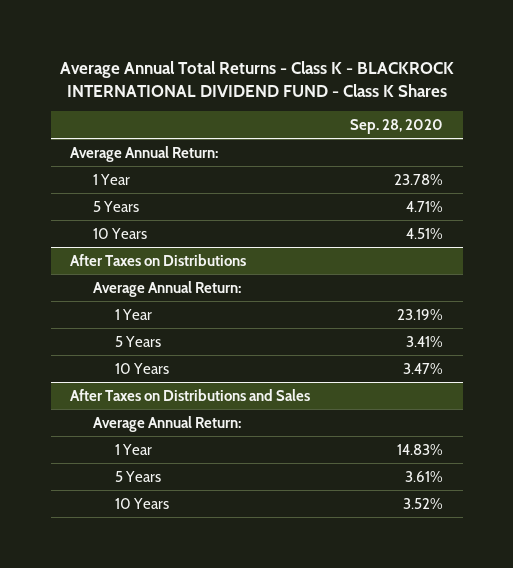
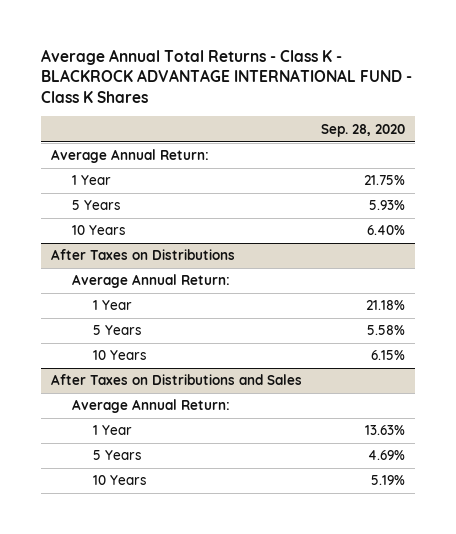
[59,60,454,97] Average Annual Total Returns - Class K - BLACKROCK INTERNATIONAL DIVIDEND FUND - Class K Shares -> [40,48,412,103] Average Annual Total Returns - Class K - BLACKROCK ADVANTAGE INTERNATIONAL FUND - Class K Shares
[393,173,443,185] 23.78% -> [364,175,406,186] 21.75%
[405,200,443,212] 4.71% -> [369,200,406,211] 5.93%
[405,227,443,239] 4.51% -> [367,225,406,236] 6.40%
[396,308,443,320] 23.19% -> [366,300,406,311] 21.18%
[405,335,443,347] 3.41% -> [367,325,406,336] 5.58%
[402,362,443,374] 3.47% -> [371,350,406,361] 6.15%
[396,443,443,455] 14.83% -> [365,425,406,436] 13.63%
[404,470,443,482] 3.61% -> [368,450,406,461] 4.69%
[402,497,443,509] 3.52% -> [371,475,406,486] 5.19%

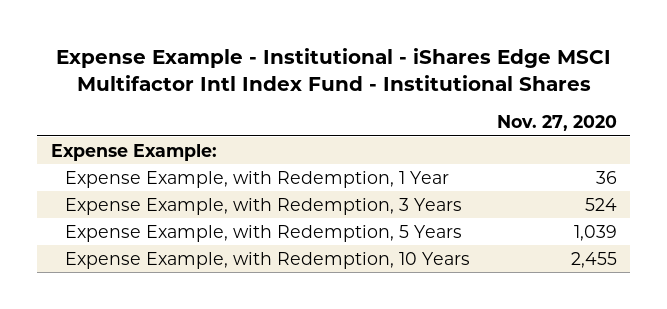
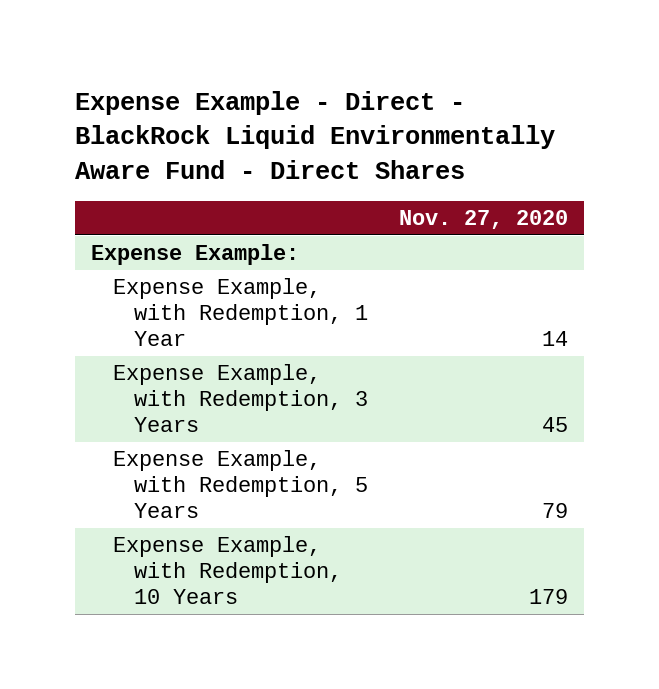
[55,48,611,92] Expense Example - Institutional - iShares Edge MSCI Multifactor Intl Index Fund - Institutional Shares -> [75,90,556,179] Expense Example - Direct - BlackRock Liquid Environmentally Aware Fund - Direct Shares
[595,170,617,184] 36 -> [542,331,569,347] 14
[584,197,617,211] 524 -> [542,417,569,433] 45
[573,224,617,241] 1,039 -> [542,503,569,519] 79
[570,251,617,268] 2,455 -> [529,589,569,605] 179

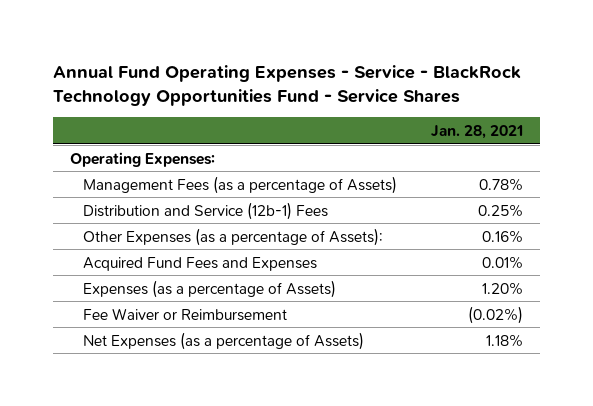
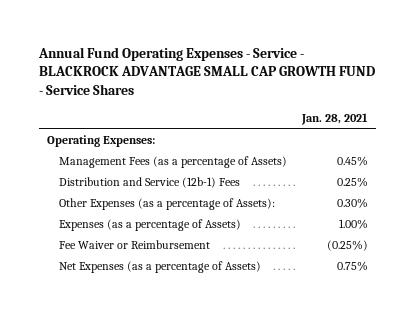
[53,64,522,106] Annual Fund Operating Expenses - Service - BlackRock Technology Opportunities Fund - Service Shares -> [37,46,375,95] Annual Fund Operating Expenses - Service - BLACKROCK ADVANTAGE SMALL CAP GROWTH FUND - Service Shares
[478,177,523,191] 0.78% -> [337,155,369,166] 0.45%
[82,256,317,271] Acquired Fund Fees and Expenses -> none
[481,229,523,243] 0.16% -> [337,197,369,208] 0.30%
[481,281,523,295] 1.20% -> [339,218,369,229] 1.00%
[467,305,523,324] (0.02%) -> [327,239,369,251] (0.25%)
[485,333,523,347] 1.18% -> [337,260,369,271] 0.75%

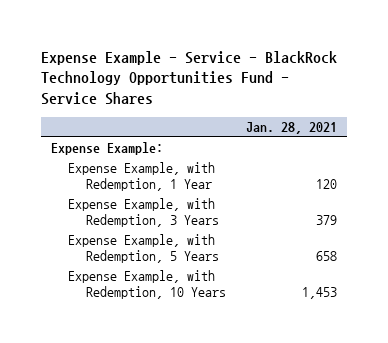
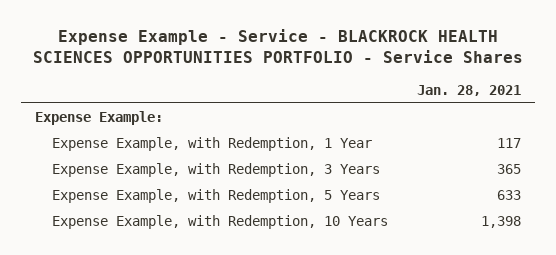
[40,50,337,106] Expense Example - Service - BlackRock Technology Opportunities Fund - Service Shares -> [33,29,524,64] Expense Example - Service - BLACKROCK HEALTH SCIENCES OPPORTUNITIES PORTFOLIO - Service Shares
[316,179,338,190] 120 -> [496,137,521,148] 117
[316,215,338,226] 379 -> [496,163,521,174] 365
[316,251,338,262] 658 -> [496,189,521,200] 633
[302,287,338,300] 1,453 -> [480,215,521,228] 1,398

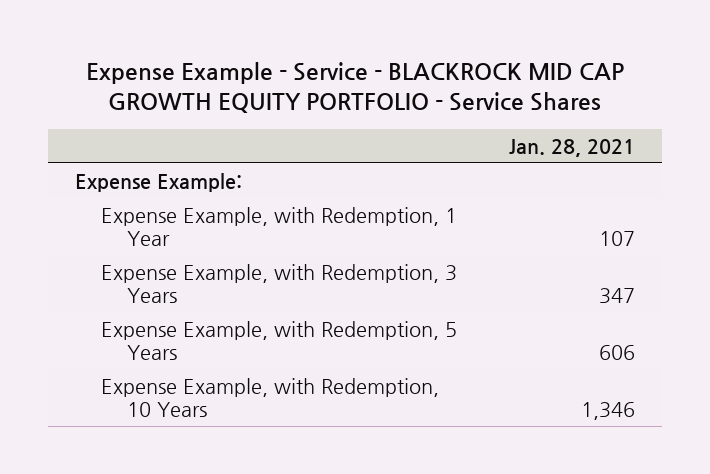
[33,29,524,64] Expense Example - Service - BLACKROCK HEALTH SCIENCES OPPORTUNITIES PORTFOLIO - Service Shares -> [86,61,625,114] Expense Example - Service - BLACKROCK MID CAP GROWTH EQUITY PORTFOLIO - Service Shares
[496,137,521,148] 117 -> [599,231,636,247] 107
[496,163,521,174] 365 -> [599,288,636,305] 347
[496,189,521,200] 633 -> [599,345,636,361] 606
[480,215,521,228] 1,398 -> [581,402,636,421] 1,346

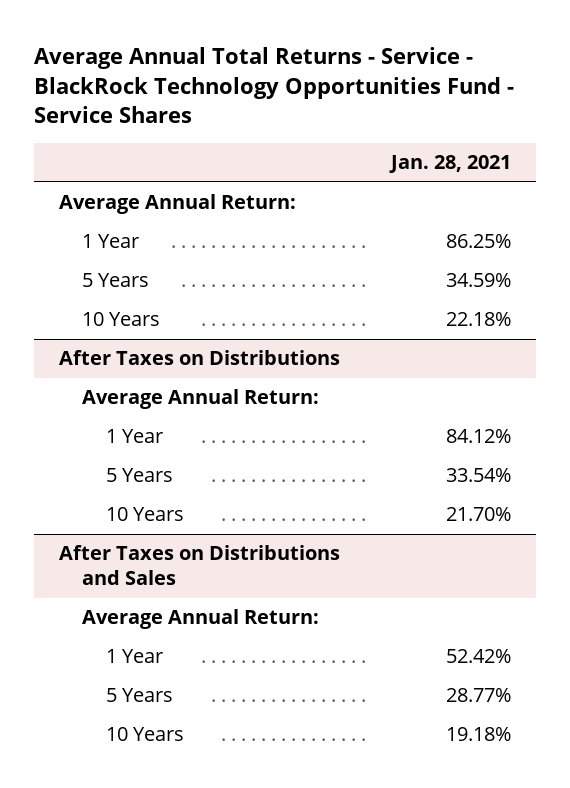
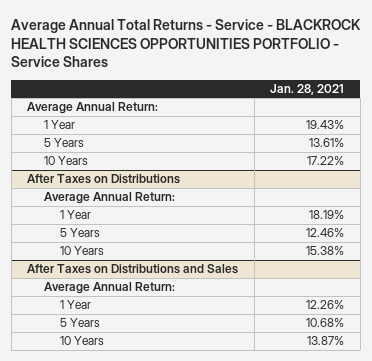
[33,46,514,124] Average Annual Total Returns - Service - BlackRock Technology Opportunities Fund - Service Shares -> [11,18,362,68] Average Annual Total Returns - Service - BLACKROCK HEALTH SCIENCES OPPORTUNITIES PORTFOLIO - Service Shares
[445,234,511,249] 86.25% -> [306,120,345,130] 19.43%
[445,273,511,288] 34.59% -> [309,138,345,148] 13.61%
[445,312,511,327] 22.18% -> [307,156,345,166] 17.22%
[445,429,511,444] 84.12% -> [309,210,345,220] 18.19%
[445,468,511,483] 33.54% -> [306,228,345,238] 12.46%
[445,507,511,522] 21.70% -> [306,246,345,256] 15.38%
[445,649,511,664] 52.42% -> [306,300,345,310] 12.26%
[445,688,511,703] 28.77% -> [306,318,345,328] 10.68%
[445,727,511,742] 19.18% -> [307,336,345,346] 13.87%

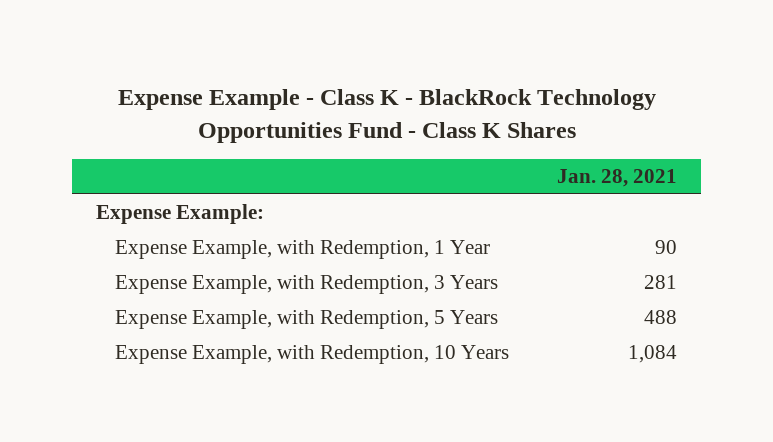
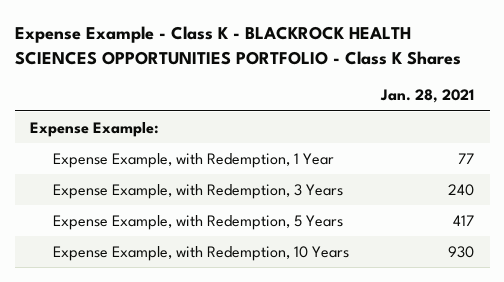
[117,88,656,143] Expense Example - Class K - BlackRock Technology Opportunities Fund - Class K Shares -> [14,26,461,65] Expense Example - Class K - BLACKROCK HEALTH SCIENCES OPPORTUNITIES PORTFOLIO - Class K Shares
[654,240,677,255] 90 -> [457,152,474,164] 77
[643,275,677,290] 281 -> [447,183,474,196] 240
[643,310,677,325] 488 -> [452,214,474,226] 417
[627,345,677,364] 1,084 -> [447,245,474,258] 930

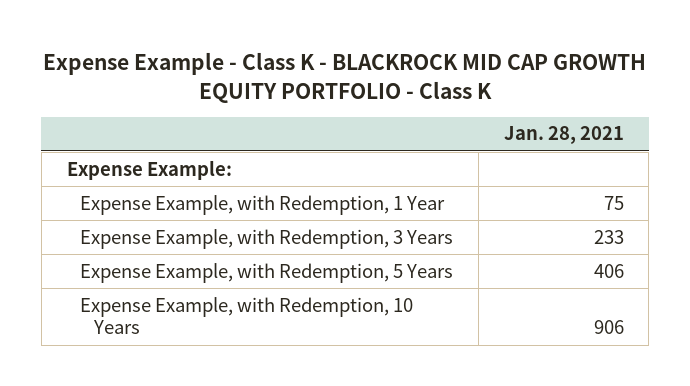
[14,26,461,65] Expense Example - Class K - BLACKROCK HEALTH SCIENCES OPPORTUNITIES PORTFOLIO - Class K Shares -> [43,52,647,103] Expense Example - Class K - BLACKROCK MID CAP GROWTH EQUITY PORTFOLIO - Class K
[457,152,474,164] 77 -> [603,195,624,210] 75
[447,183,474,196] 240 -> [593,229,624,244] 233
[452,214,474,226] 417 -> [593,263,624,278] 406
[447,245,474,258] 930 -> [593,320,624,335] 906

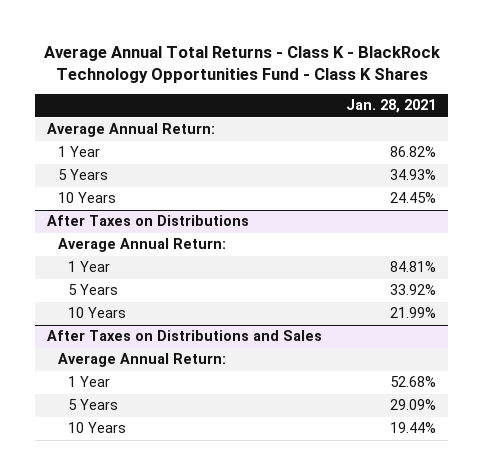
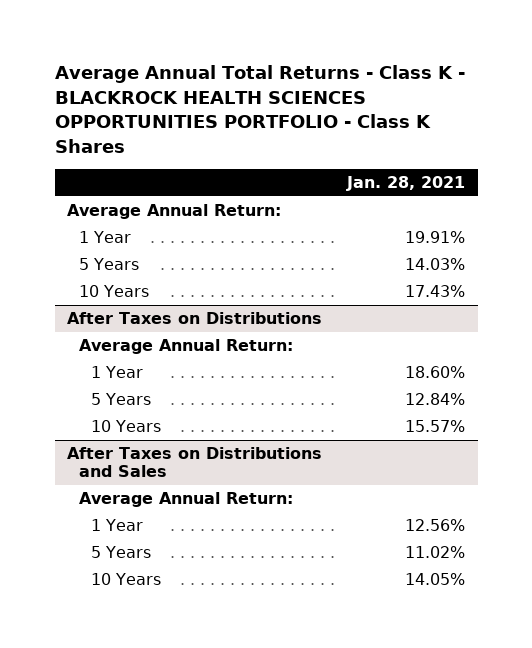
[43,45,441,83] Average Annual Total Returns - Class K - BlackRock Technology Opportunities Fund - Class K Shares -> [54,65,465,153] Average Annual Total Returns - Class K - BLACKROCK HEALTH SCIENCES OPPORTUNITIES PORTFOLIO - Class K Shares
[390,146,437,158] 86.82% -> [405,231,466,244] 19.91%
[390,169,437,181] 34.93% -> [405,258,466,271] 14.03%
[390,192,437,204] 24.45% -> [405,285,466,298] 17.43%
[390,261,437,273] 84.81% -> [405,366,466,379] 18.60%
[390,284,437,296] 33.92% -> [405,393,466,406] 12.84%
[390,307,437,319] 21.99% -> [405,420,466,433] 15.57%
[390,376,437,388] 52.68% -> [405,519,466,532] 12.56%
[390,399,437,411] 29.09% -> [405,546,466,559] 11.02%
[390,422,437,434] 19.44% -> [405,573,466,586] 14.05%

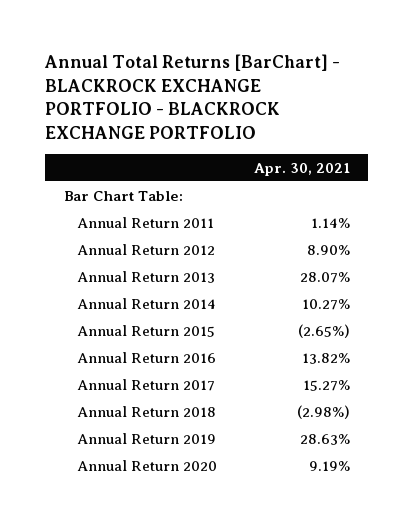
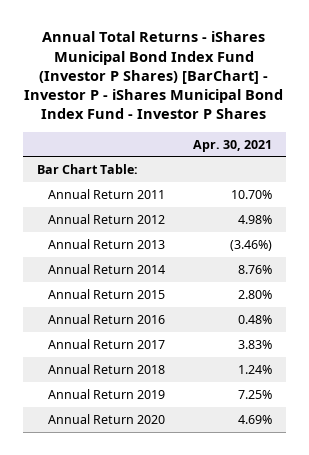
[44,54,341,139] Annual Total Returns [BarChart] - BLACKROCK EXCHANGE PORTFOLIO - BLACKROCK EXCHANGE PORTFOLIO -> [24,31,284,120] Annual Total Returns - iShares Municipal Bond Index Fund (Investor P Shares) [BarChart] - Investor P - iShares Municipal Bond Index Fund - Investor P Shares
[311,217,351,228] 1.14% -> [230,189,272,199] 10.70%
[307,244,351,255] 8.90% -> [237,214,272,224] 4.98%
[300,271,351,283] 28.07% -> [229,239,272,251] (3.46%)
[302,298,351,310] 10.27% -> [237,264,272,274] 8.76%
[298,323,351,338] (2.65%) -> [237,289,272,299] 2.80%
[302,352,351,364] 13.82% -> [237,314,272,324] 0.48%
[303,379,351,391] 15.27% -> [237,339,272,349] 3.83%
[297,404,351,419] (2.98%) -> [237,364,272,374] 1.24%
[300,433,351,445] 28.63% -> [237,389,272,399] 7.25%
[309,460,351,471] 9.19% -> [237,414,272,424] 4.69%

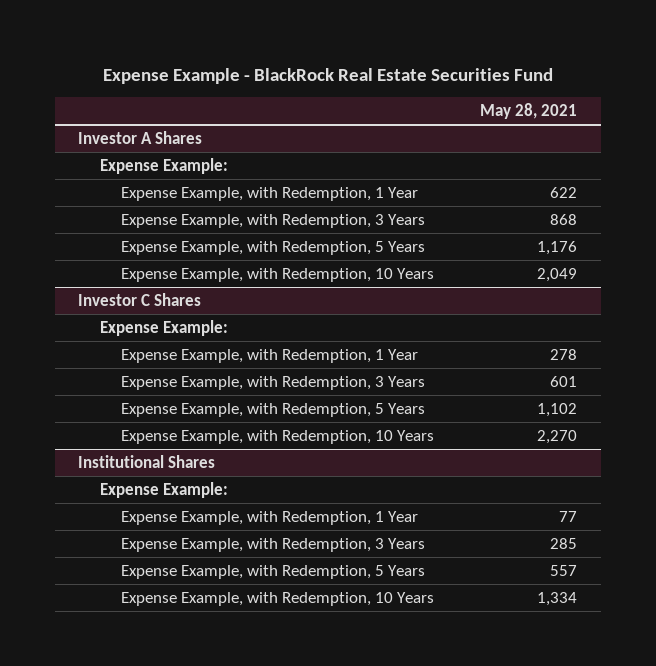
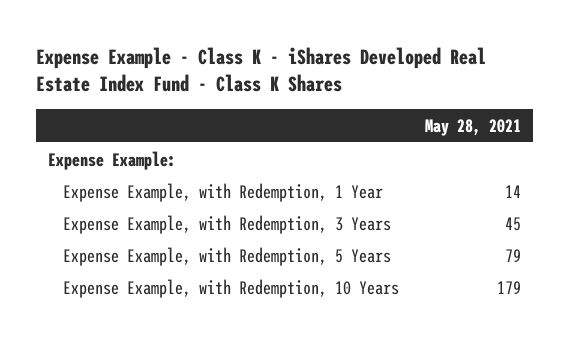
[102,67,553,84] Expense Example - BlackRock Real Estate Securities Fund -> [35,46,486,93] Expense Example - Class K - iShares Developed Real Estate Index Fund - Class K Shares
[78,130,203,144] Investor A Shares -> none
[78,292,202,306] Investor C Shares -> none
[99,319,228,336] Expense Example: -> none
[120,348,418,363] Expense Example, with Redemption, 1 Year -> none
[120,375,425,390] Expense Example, with Redemption, 3 Years -> none
[120,402,425,417] Expense Example, with Redemption, 5 Years -> none
[120,429,434,444] Expense Example, with Redemption, 10 Years -> none
[78,454,216,468] Institutional Shares -> none
[99,481,228,498] Expense Example: -> none
[120,510,418,525] Expense Example, with Redemption, 1 Year -> none
[120,537,425,552] Expense Example, with Redemption, 3 Years -> none
[120,564,425,579] Expense Example, with Redemption, 5 Years -> none
[120,591,434,606] Expense Example, with Redemption, 10 Years -> none
[550,186,578,198] 622 -> [504,184,521,198] 14
[550,213,578,225] 868 -> [504,216,521,231] 45
[537,240,578,255] 1,176 -> [504,248,521,262] 79
[537,267,578,282] 2,049 -> [496,280,521,294] 179

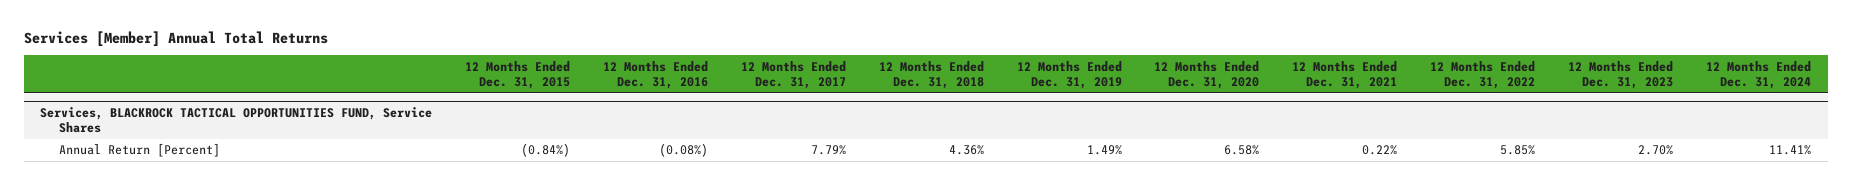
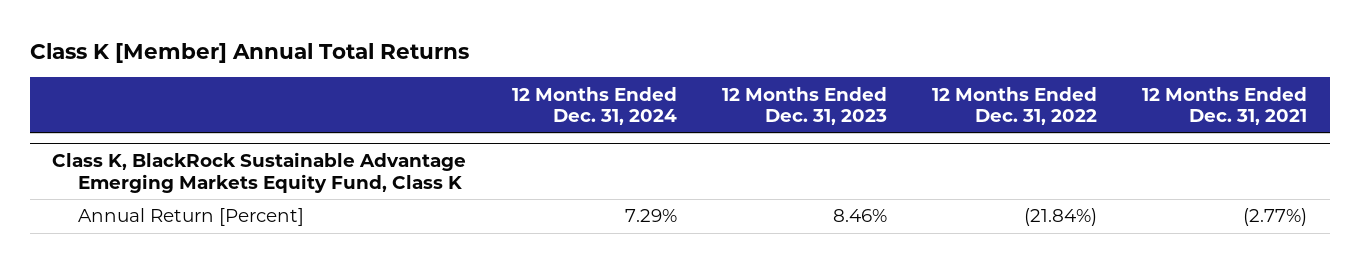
[23,30,328,47] Services [Member] Annual Total Returns -> [29,42,469,63] Class K [Member] Annual Total Returns
[464,60,570,90] 12 Months Ended Dec. 31, 2015 -> none
[602,60,708,90] 12 Months Ended Dec. 31, 2016 -> none
[740,60,846,90] 12 Months Ended Dec. 31, 2017 -> none
[878,60,984,90] 12 Months Ended Dec. 31, 2018 -> none
[1016,60,1122,90] 12 Months Ended Dec. 31, 2019 -> none
[1154,60,1260,90] 12 Months Ended Dec. 31, 2020 -> none
[40,107,433,134] Services, BLACKROCK TACTICAL OPPORTUNITIES FUND, Service Shares -> none
none -> [52,152,467,193] Class K, BlackRock Sustainable Advantage Emerging Markets Equity Fund, Class K
[1362,145,1398,156] 0.22% -> [1243,208,1308,227] (2.77%)
[1500,145,1536,156] 5.85% -> [1023,208,1097,227] (21.84%)
[1638,145,1674,156] 2.70% -> [832,209,887,223] 8.46%
[1769,145,1812,156] 11.41% -> [624,209,677,223] 7.29%

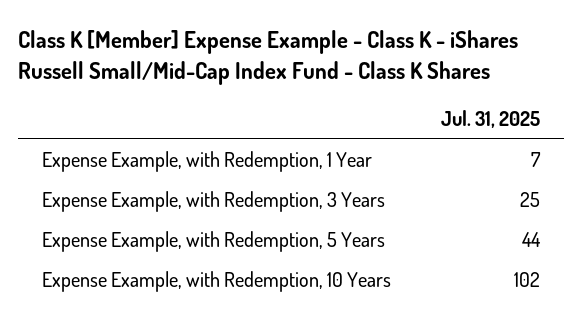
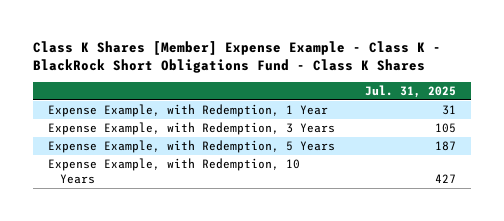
[17,30,518,86] Class K [Member] Expense Example - Class K - iShares Russell Small/Mid-Cap Index Fund - Class K Shares -> [33,40,442,73] Class K Shares [Member] Expense Example - Class K - BlackRock Short Obligations Fund - Class K Shares
[530,152,541,168] 7 -> [442,105,457,116] 31
[519,192,540,208] 25 -> [435,123,457,134] 105
[521,232,541,248] 44 -> [435,141,457,152] 187
[513,272,540,288] 102 -> [435,173,457,183] 427

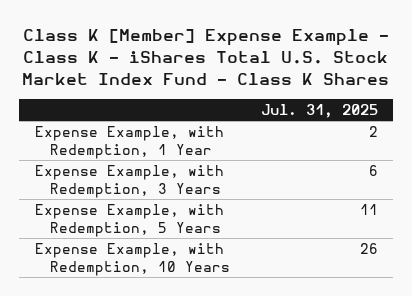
[33,40,442,73] Class K Shares [Member] Expense Example - Class K - BlackRock Short Obligations Fund - Class K Shares -> [22,28,390,85] Class K [Member] Expense Example - Class K - iShares Total U.S. Stock Market Index Fund - Class K Shares
[442,105,457,116] 31 -> [368,126,378,138] 2
[435,123,457,134] 105 -> [368,165,378,177] 6
[435,141,457,152] 187 -> [359,204,378,216] 11
[435,173,457,183] 427 -> [359,243,378,255] 26

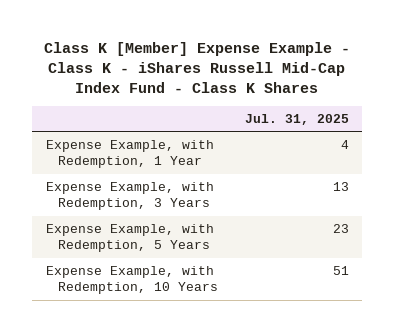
[22,28,390,85] Class K [Member] Expense Example - Class K - iShares Total U.S. Stock Market Index Fund - Class K Shares -> [44,41,351,94] Class K [Member] Expense Example - Class K - iShares Russell Mid-Cap Index Fund - Class K Shares
[368,126,378,138] 2 -> [340,139,349,149] 4
[368,165,378,177] 6 -> [332,181,349,191] 13
[359,204,378,216] 11 -> [332,223,349,233] 23
[359,243,378,255] 26 -> [332,265,349,275] 51

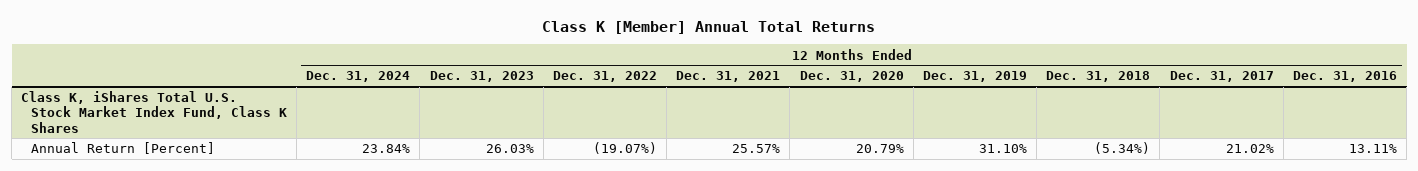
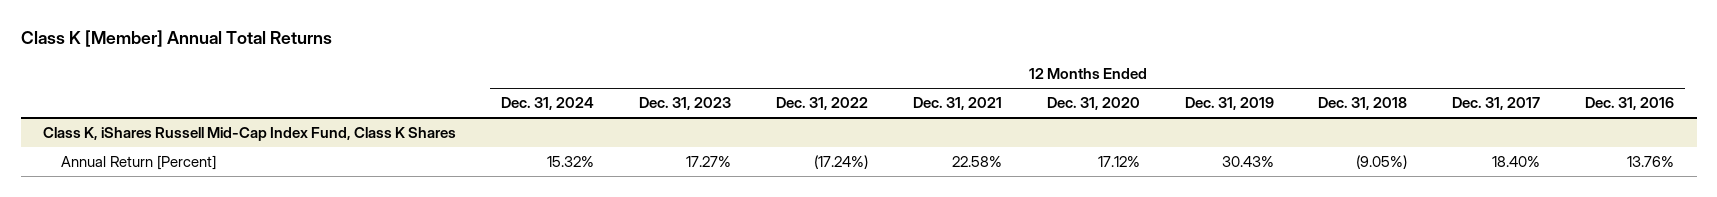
[21,91,287,133] Class K, iShares Total U.S. Stock Market Index Fund, Class K Shares -> none
none -> [43,126,457,141] Class K, iShares Russell Mid-Cap Index Fund, Class K Shares
[362,144,411,154] 23.84% -> [547,155,595,167] 15.32%
[485,144,534,154] 26.03% -> [685,155,731,167] 17.27%
[592,142,657,155] (19.07%) -> [813,154,868,169] (17.24%)
[732,144,781,154] 25.57% -> [951,155,1002,167] 22.58%
[855,144,904,154] 20.79% -> [1097,155,1140,167] 17.12%
[978,144,1027,154] 31.10% -> [1221,155,1274,167] 30.43%
[1094,142,1151,155] (5.34%) -> [1356,154,1408,169] (9.05%)
[1225,144,1274,154] 21.02% -> [1492,155,1541,167] 18.40%
[1348,144,1397,154] 13.11% -> [1627,155,1675,167] 13.76%

